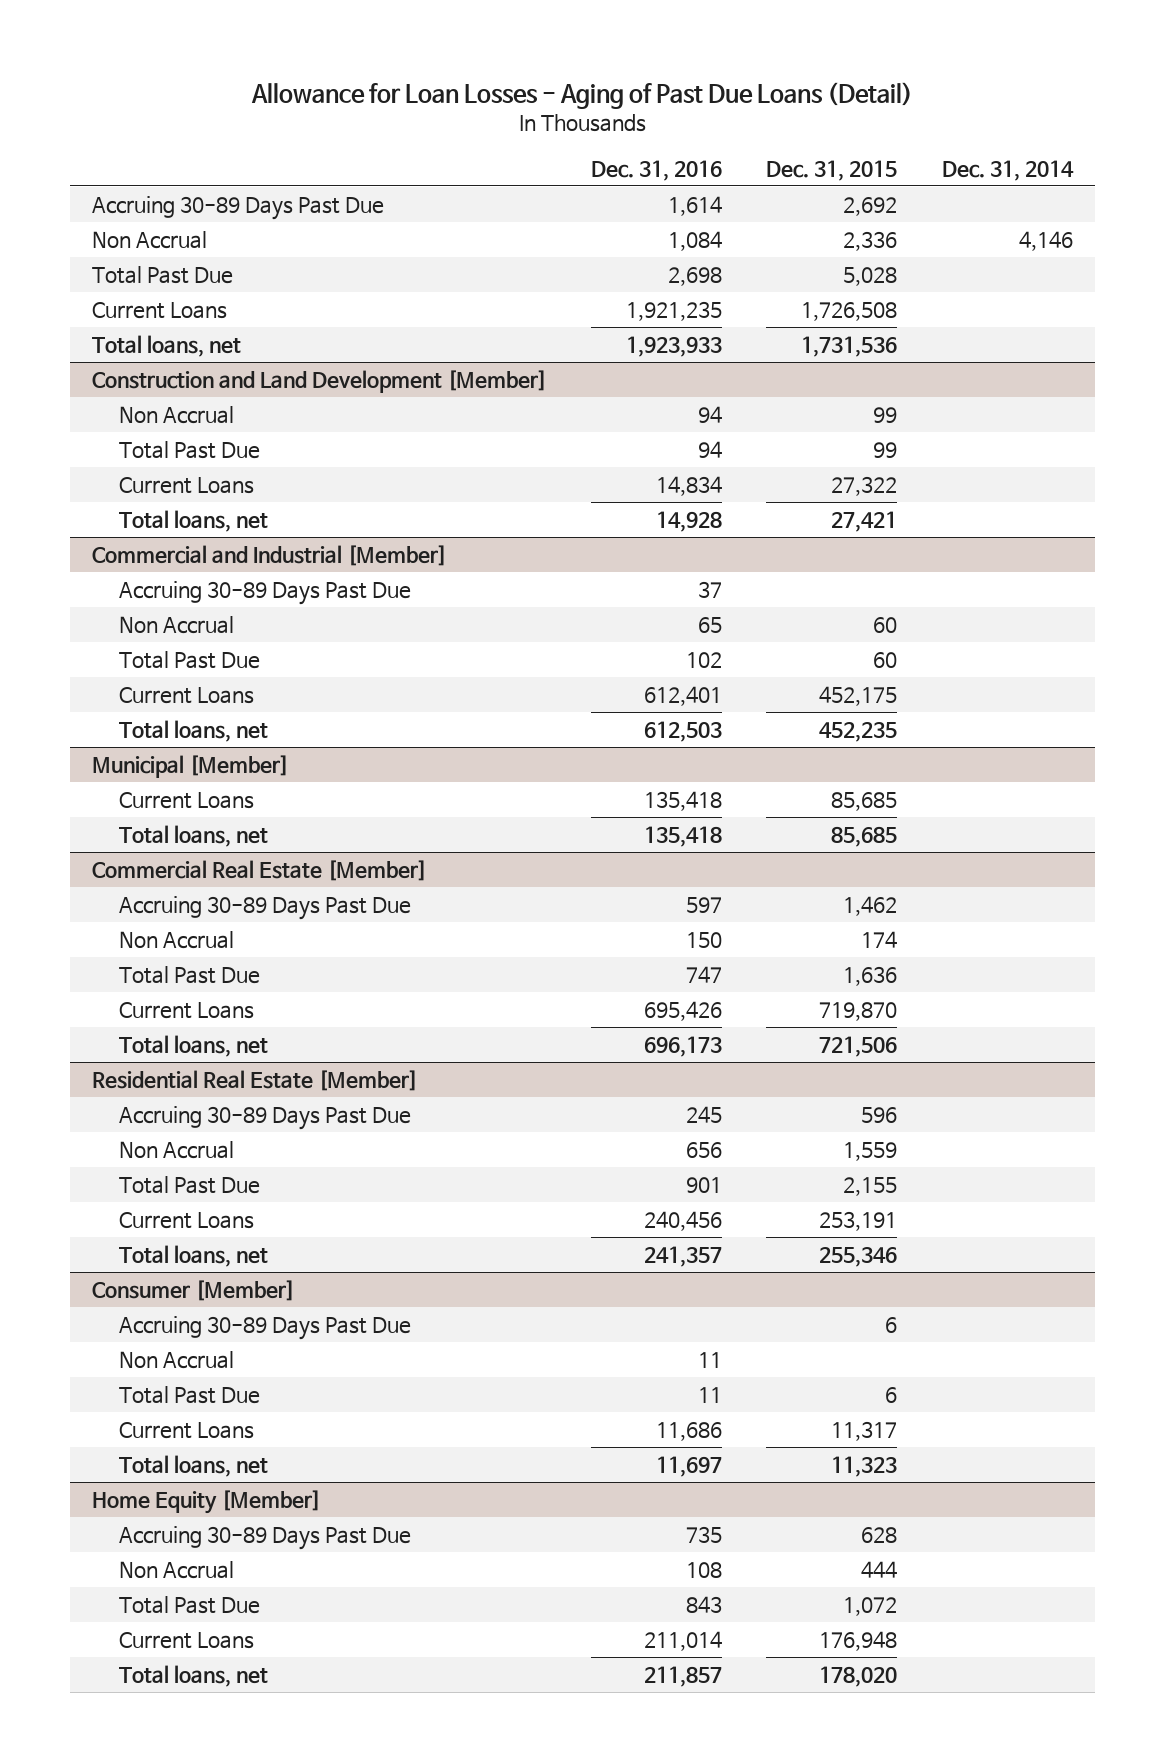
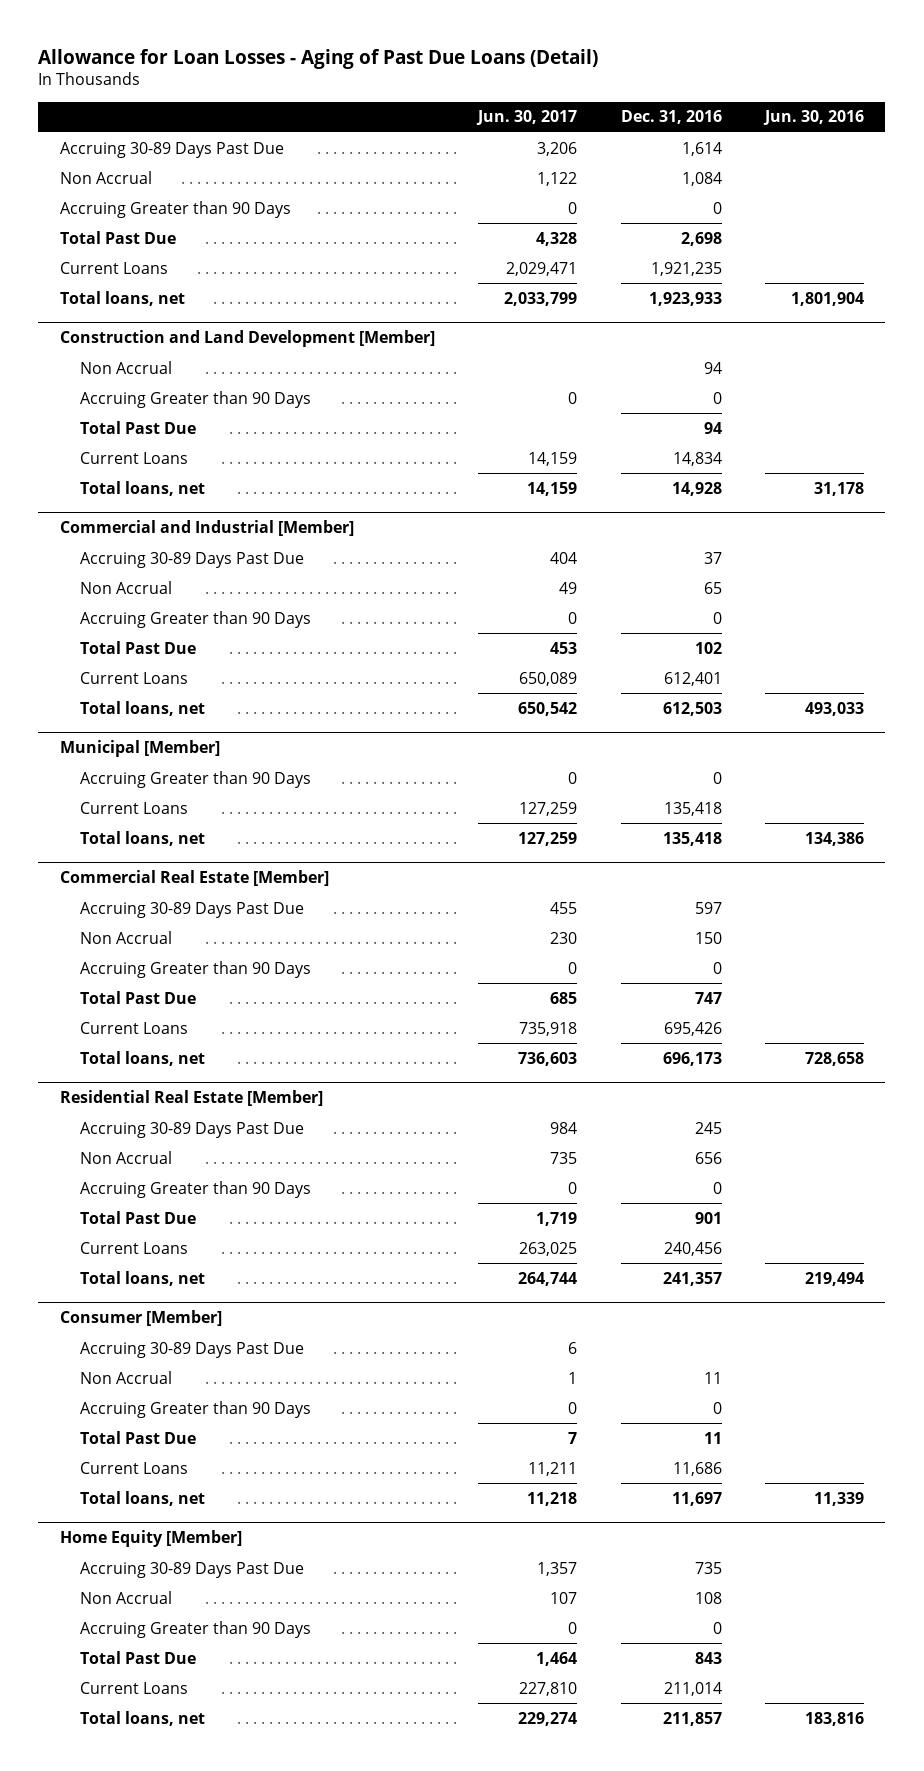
[766,159,898,181] Dec. 31, 2015 -> none
[941,159,1074,181] Dec. 31, 2014 -> none
none -> [476,110,578,126] Jun. 30, 2017
none -> [762,110,864,126] Jun. 30, 2016
none -> [60,200,292,218] Accruing Greater than 90 Days
none -> [80,390,312,408] Accruing Greater than 90 Days
none -> [80,610,312,628] Accruing Greater than 90 Days
none -> [80,770,312,788] Accruing Greater than 90 Days
none -> [80,960,312,978] Accruing Greater than 90 Days
none -> [80,1180,312,1198] Accruing Greater than 90 Days
none -> [80,1400,312,1418] Accruing Greater than 90 Days
none -> [80,1620,312,1638] Accruing Greater than 90 Days

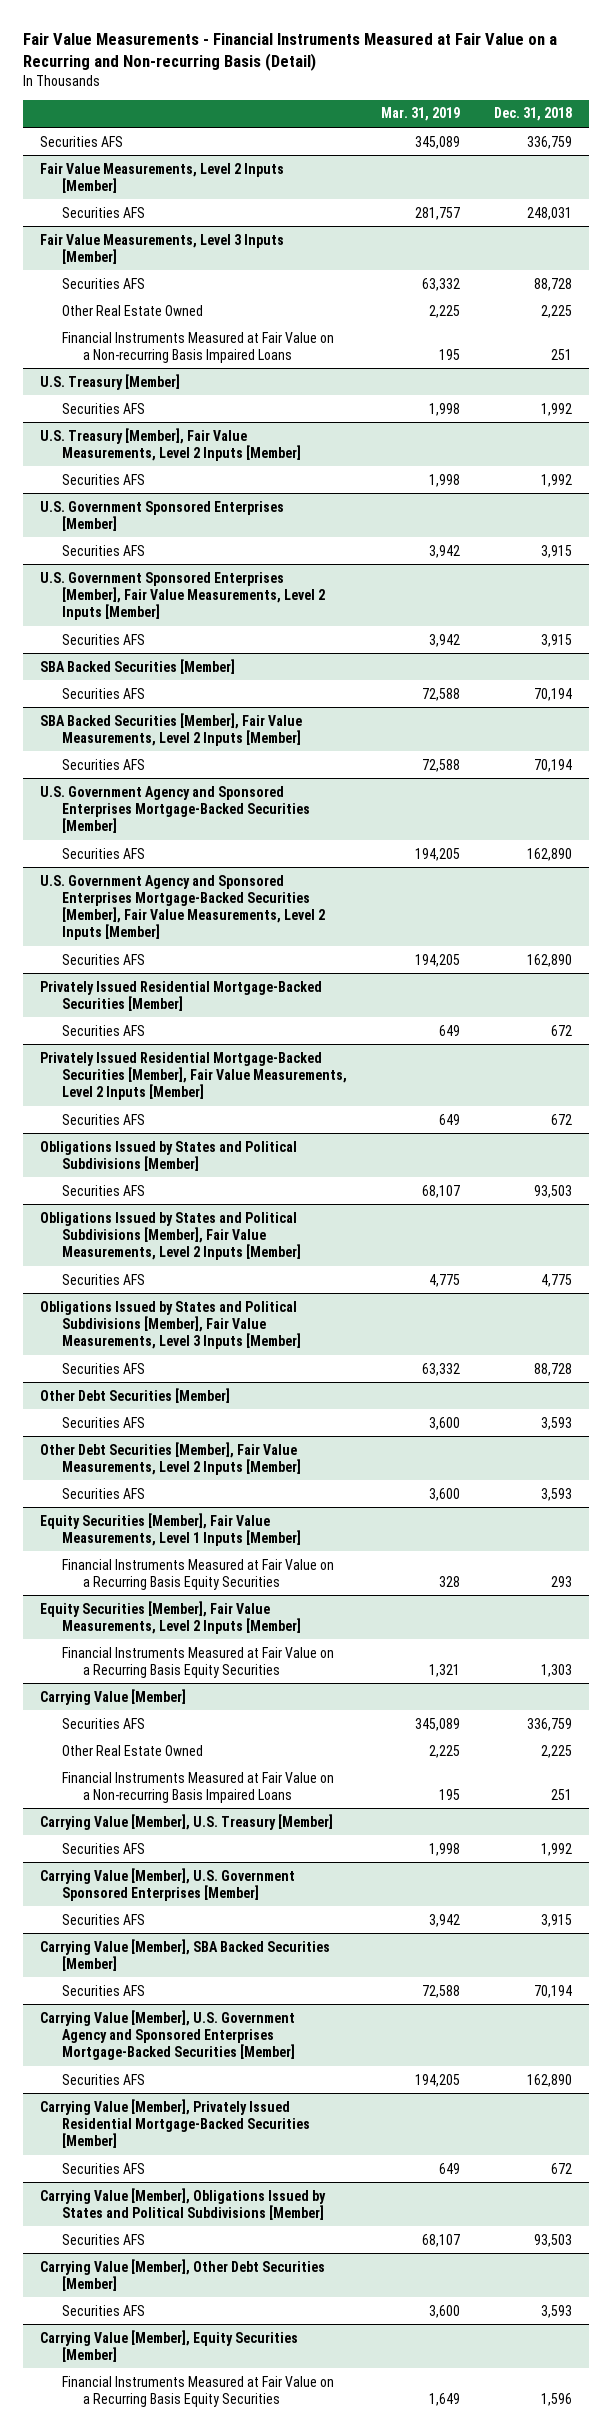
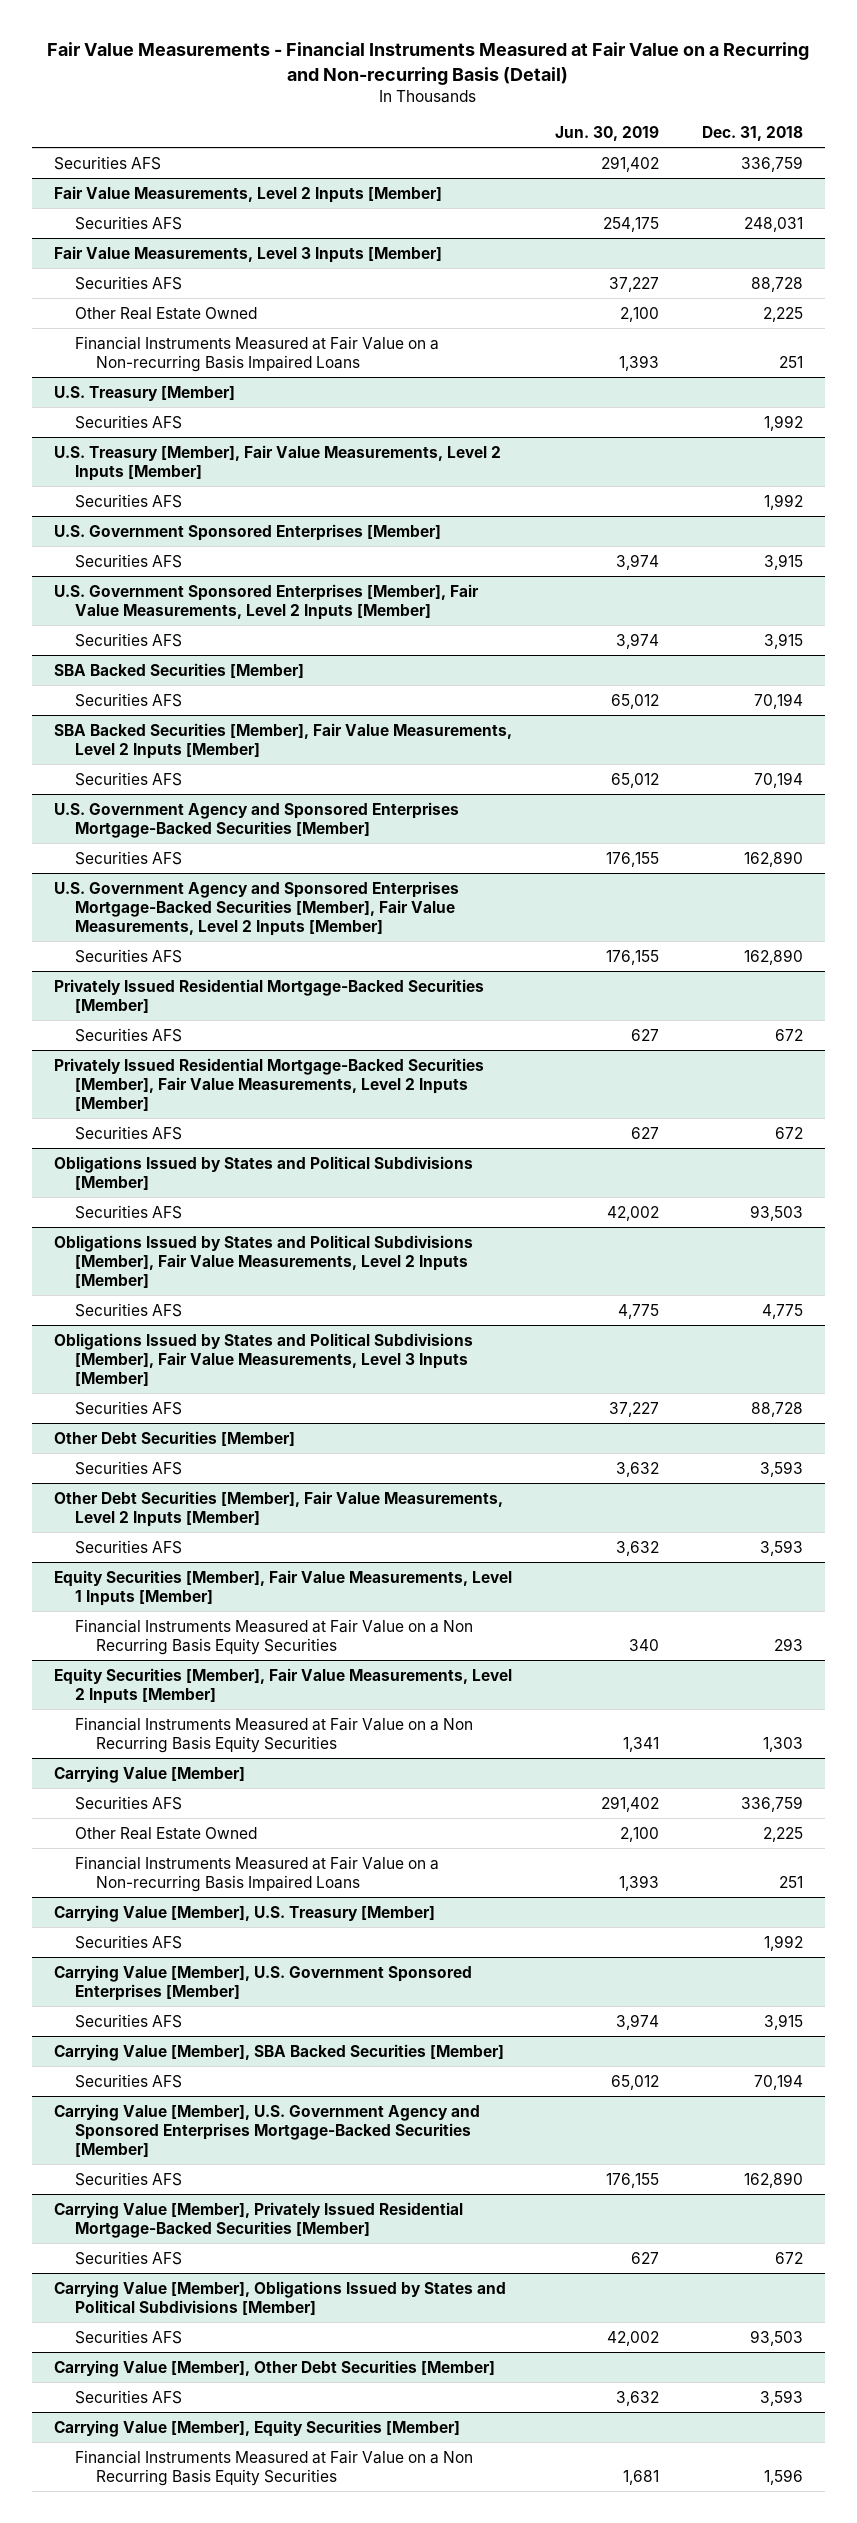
[380,107,460,122] Mar. 31, 2019 -> none
none -> [554,125,659,141] Jun. 30, 2019
[61,1558,334,1590] Financial Instruments Measured at Fair Value on a Recurring Basis Equity Securities -> [74,1618,473,1655] Financial Instruments Measured at Fair Value on a Non Recurring Basis Equity Securities
[61,1646,334,1678] Financial Instruments Measured at Fair Value on a Recurring Basis Equity Securities -> [74,1716,473,1753] Financial Instruments Measured at Fair Value on a Non Recurring Basis Equity Securities
[61,2375,334,2407] Financial Instruments Measured at Fair Value on a Recurring Basis Equity Securities -> [74,2449,473,2486] Financial Instruments Measured at Fair Value on a Non Recurring Basis Equity Securities

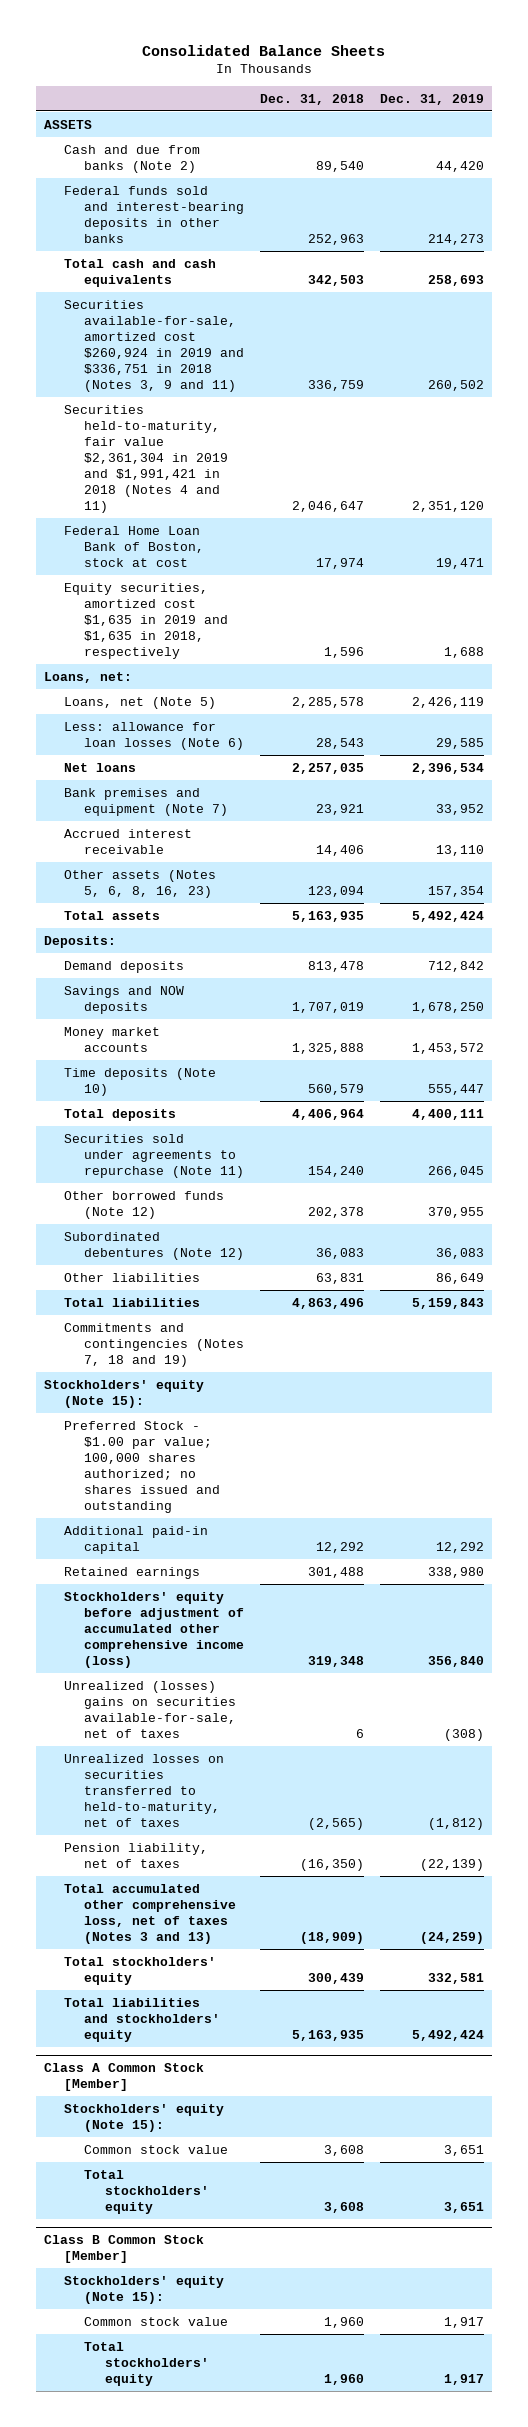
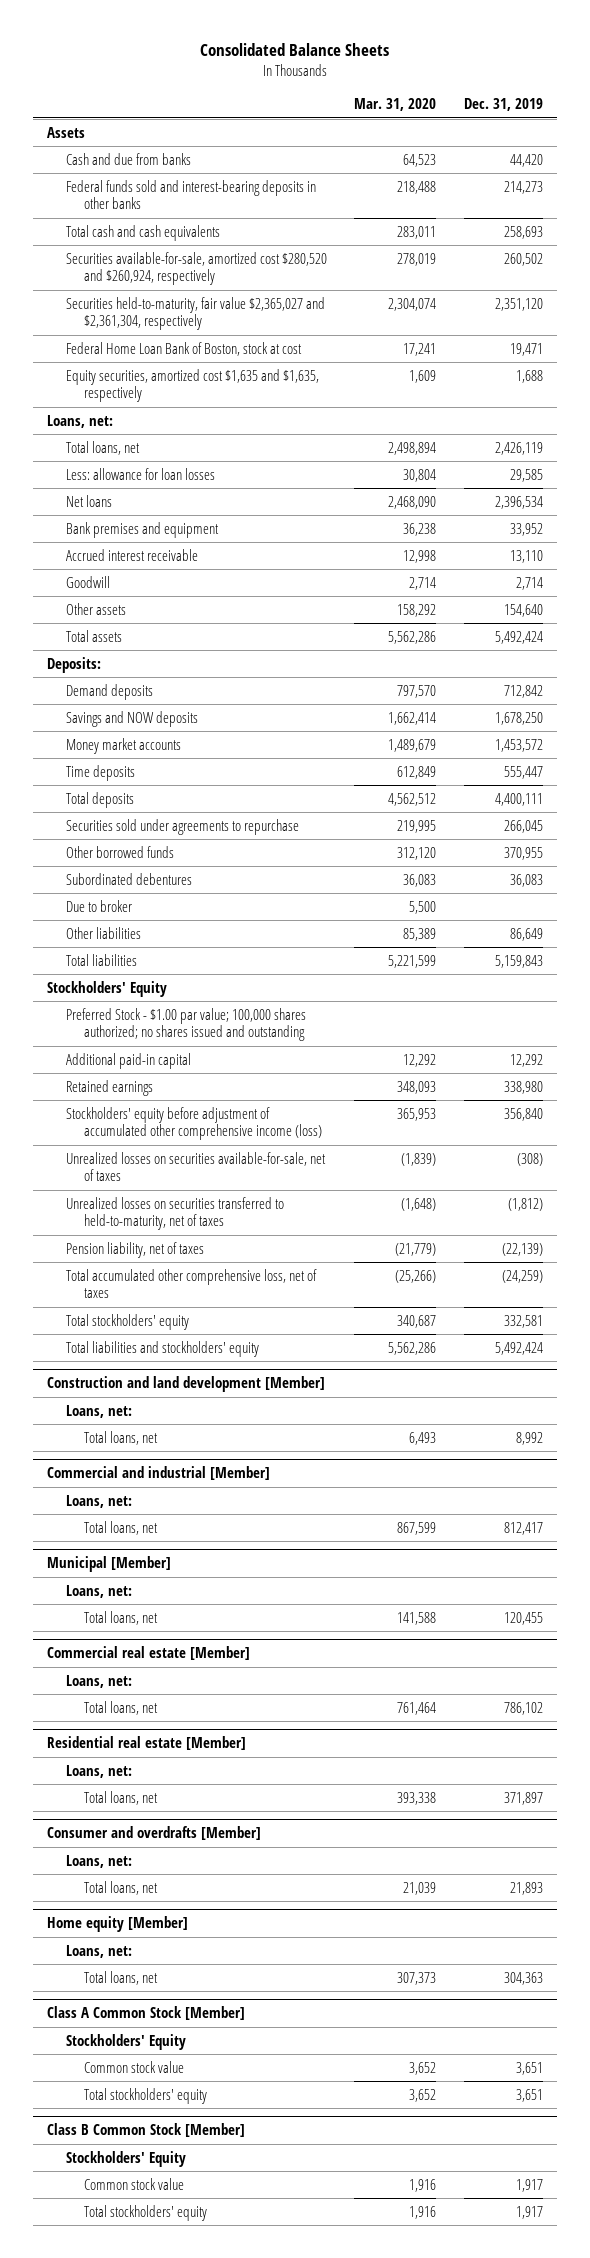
[260,93,365,105] Dec. 31, 2018 -> none
none -> [354,98,437,112] Mar. 31, 2020
[43,119,92,129] ASSETS -> [46,126,85,138] Assets
[63,144,200,173] Cash and due from banks (Note 2) -> [65,152,191,165] Cash and due from banks
[63,299,245,392] Securities available-for-sale, amortized cost $260,924 in 2019 and $336,751 in 2018 (Notes 3, 9 and 11) -> [65,251,327,286] Securities available-for-sale, amortized cost $280,520 and $260,924, respectively
[63,404,229,513] Securities held-to-maturity, fair value $2,361,304 in 2019 and $1,991,421 in 2018 (Notes 4 and 11) -> [65,296,325,331] Securities held-to-maturity, fair value $2,365,027 and $2,361,304, respectively
[63,582,229,659] Equity securities, amortized cost $1,635 in 2019 and $1,635 in 2018, respectively -> [65,368,319,403] Equity securities, amortized cost $1,635 and $1,635, respectively
[63,696,216,709] Loans, net (Note 5) -> [65,440,140,455] Total loans, net
[63,721,245,750] Less: allowance for loan losses (Note 6) -> [65,467,215,480] Less: allowance for loan losses
[63,787,229,816] Bank premises and equipment (Note 7) -> [65,521,219,538] Bank premises and equipment
none -> [65,575,110,588] Goodwill
[63,869,216,898] Other assets (Notes 5, 6, 8, 16, 23) -> [65,602,126,615] Other assets
[428,885,485,897] 157,354 -> [503,603,543,617] 154,640
[63,1067,216,1096] Time deposits (Note 10) -> [65,764,135,781] Time deposits
[63,1133,245,1178] Securities sold under agreements to repurchase (Note 11) -> [65,818,299,835] Securities sold under agreements to repurchase
[63,1190,224,1219] Other borrowed funds (Note 12) -> [65,845,174,858] Other borrowed funds
[63,1231,245,1260] Subordinated debentures (Note 12) -> [65,872,192,885] Subordinated debentures
none -> [65,899,132,912] Due to broker
[63,1322,245,1367] Commitments and contingencies (Notes 7, 18 and 19) -> none
[43,1379,204,1408] Stockholders' equity (Note 15): -> [46,980,167,997] Stockholders' Equity
[63,1680,237,1738] Unrealized (losses) gains on securities available-for-sale, net of taxes -> [65,1151,326,1182] Unrealized losses on securities available-for-sale, net of taxes
[63,1883,237,1944] Total accumulated other comprehensive loss, net of taxes (Notes 3 and 13) -> [65,1268,317,1299] Total accumulated other comprehensive loss, net of taxes
none -> [46,1376,325,1393] Construction and land development [Member]
none -> [65,1404,132,1418] Loans, net:
none -> [84,1430,159,1445] Total loans, net
none -> [46,1466,270,1481] Commercial and industrial [Member]
none -> [65,1494,132,1508] Loans, net:
none -> [84,1520,159,1535] Total loans, net
none -> [46,1556,171,1573] Municipal [Member]
none -> [65,1584,132,1598] Loans, net:
none -> [84,1610,159,1625] Total loans, net
none -> [46,1646,250,1661] Commercial real estate [Member]
none -> [65,1674,132,1688] Loans, net:
none -> [84,1700,159,1715] Total loans, net
none -> [46,1736,246,1751] Residential real estate [Member]
none -> [65,1764,132,1778] Loans, net:
none -> [84,1790,159,1805] Total loans, net
none -> [46,1826,261,1841] Consumer and overdrafts [Member]
none -> [65,1854,132,1868] Loans, net:
none -> [84,1880,159,1895] Total loans, net
none -> [46,1916,188,1933] Home equity [Member]
none -> [65,1944,132,1958] Loans, net:
none -> [84,1970,159,1985] Total loans, net
[63,2103,224,2132] Stockholders' equity (Note 15): -> [65,2033,186,2050] Stockholders' Equity
[63,2275,224,2304] Stockholders' equity (Note 15): -> [65,2150,186,2167] Stockholders' Equity

